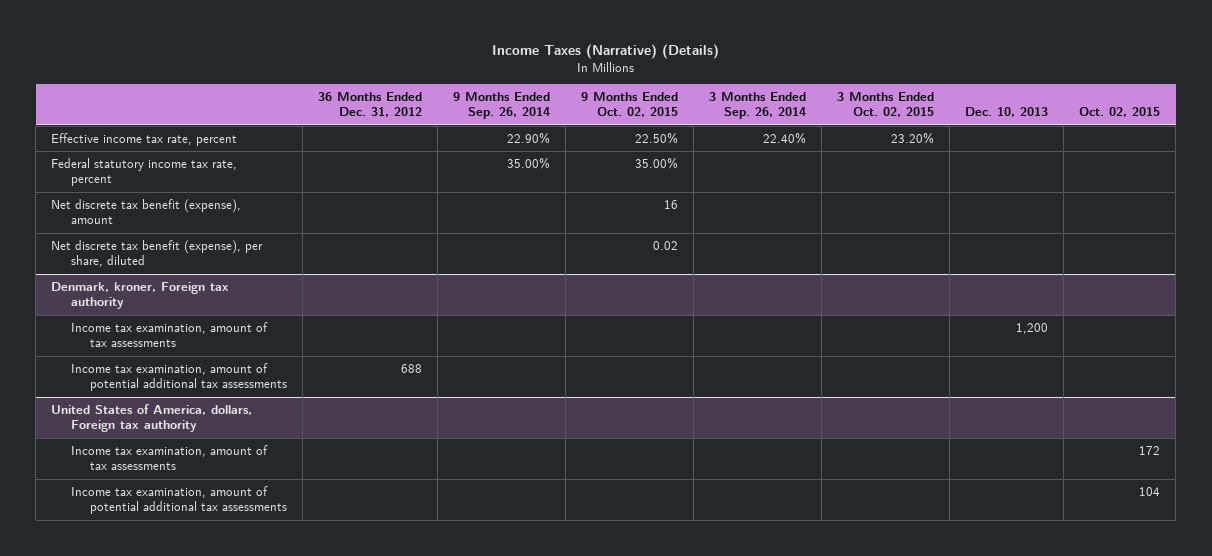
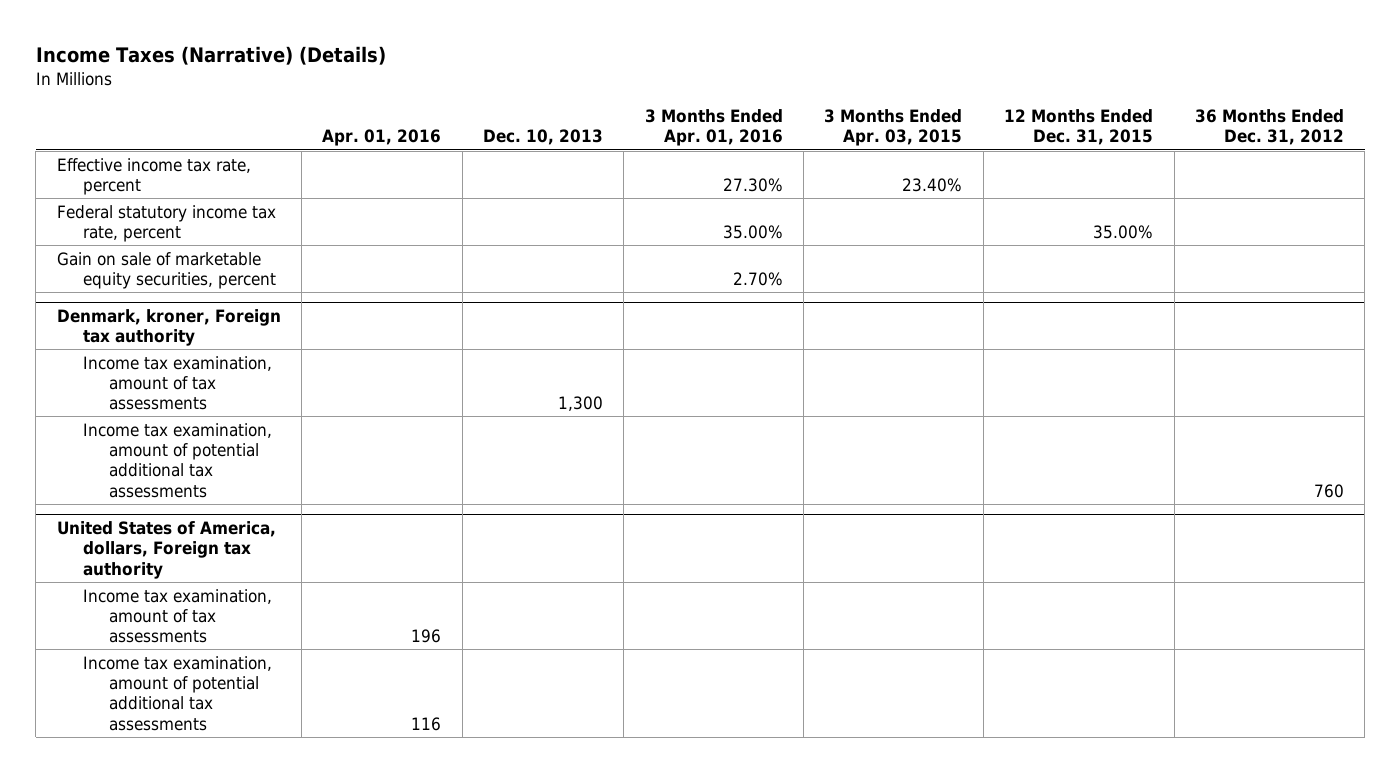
[452,91,550,120] 9 Months Ended Sep. 26, 2014 -> none
[581,91,679,118] 9 Months Ended Oct. 02, 2015 -> none
[709,91,807,120] 3 Months Ended Sep. 26, 2014 -> none
[837,91,935,118] 3 Months Ended Oct. 02, 2015 -> none
[1079,107,1161,118] Oct. 02, 2015 -> none
none -> [322,129,442,147] Apr. 01, 2016
none -> [644,109,783,147] 3 Months Ended Apr. 01, 2016
none -> [824,109,963,147] 3 Months Ended Apr. 03, 2015
none -> [1004,109,1154,146] 12 Months Ended Dec. 31, 2015
[51,198,242,225] Net discrete tax benefit (expense), amount -> none
[51,239,264,268] Net discrete tax benefit (expense), per share, diluted -> none
none -> [56,251,276,289] Gain on sale of marketable equity securities, percent
[1016,322,1049,334] 1,200 -> [557,396,603,412] 1,300
[400,363,422,373] 688 -> [1313,483,1344,498] 760

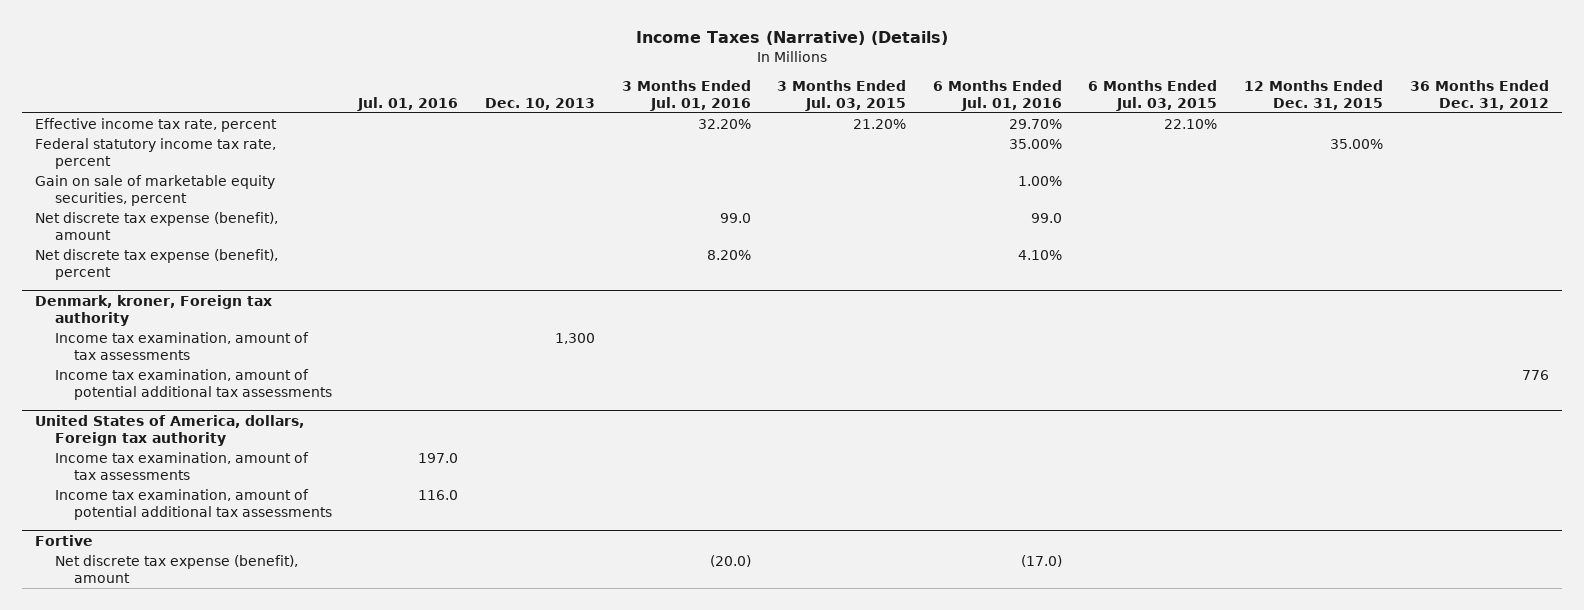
[322,129,442,147] Apr. 01, 2016 -> none
[644,109,783,147] 3 Months Ended Apr. 01, 2016 -> none
[824,109,963,147] 3 Months Ended Apr. 03, 2015 -> none
none -> [357,96,459,111] Jul. 01, 2016
none -> [621,79,751,111] 3 Months Ended Jul. 01, 2016
none -> [777,79,907,111] 3 Months Ended Jul. 03, 2015
none -> [932,79,1062,111] 6 Months Ended Jul. 01, 2016
none -> [1088,79,1218,111] 6 Months Ended Jul. 03, 2015
none -> [35,212,279,241] Net discrete tax expense (benefit), amount
none -> [35,249,279,281] Net discrete tax expense (benefit), percent
[1313,483,1344,498] 760 -> [1521,370,1549,381] 776
none -> [35,534,94,546] Fortive
none -> [54,555,298,584] Net discrete tax expense (benefit), amount

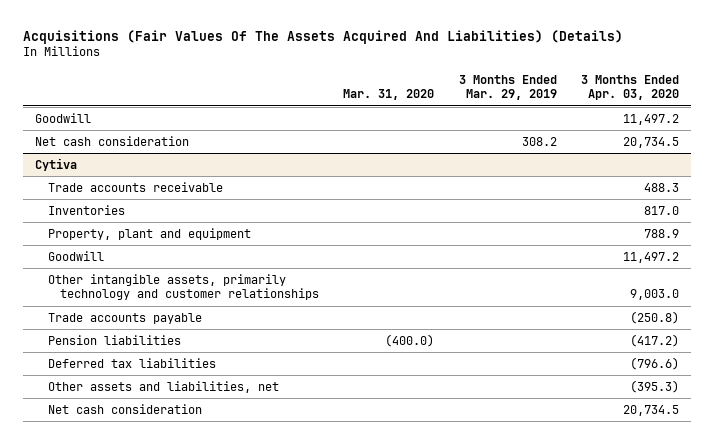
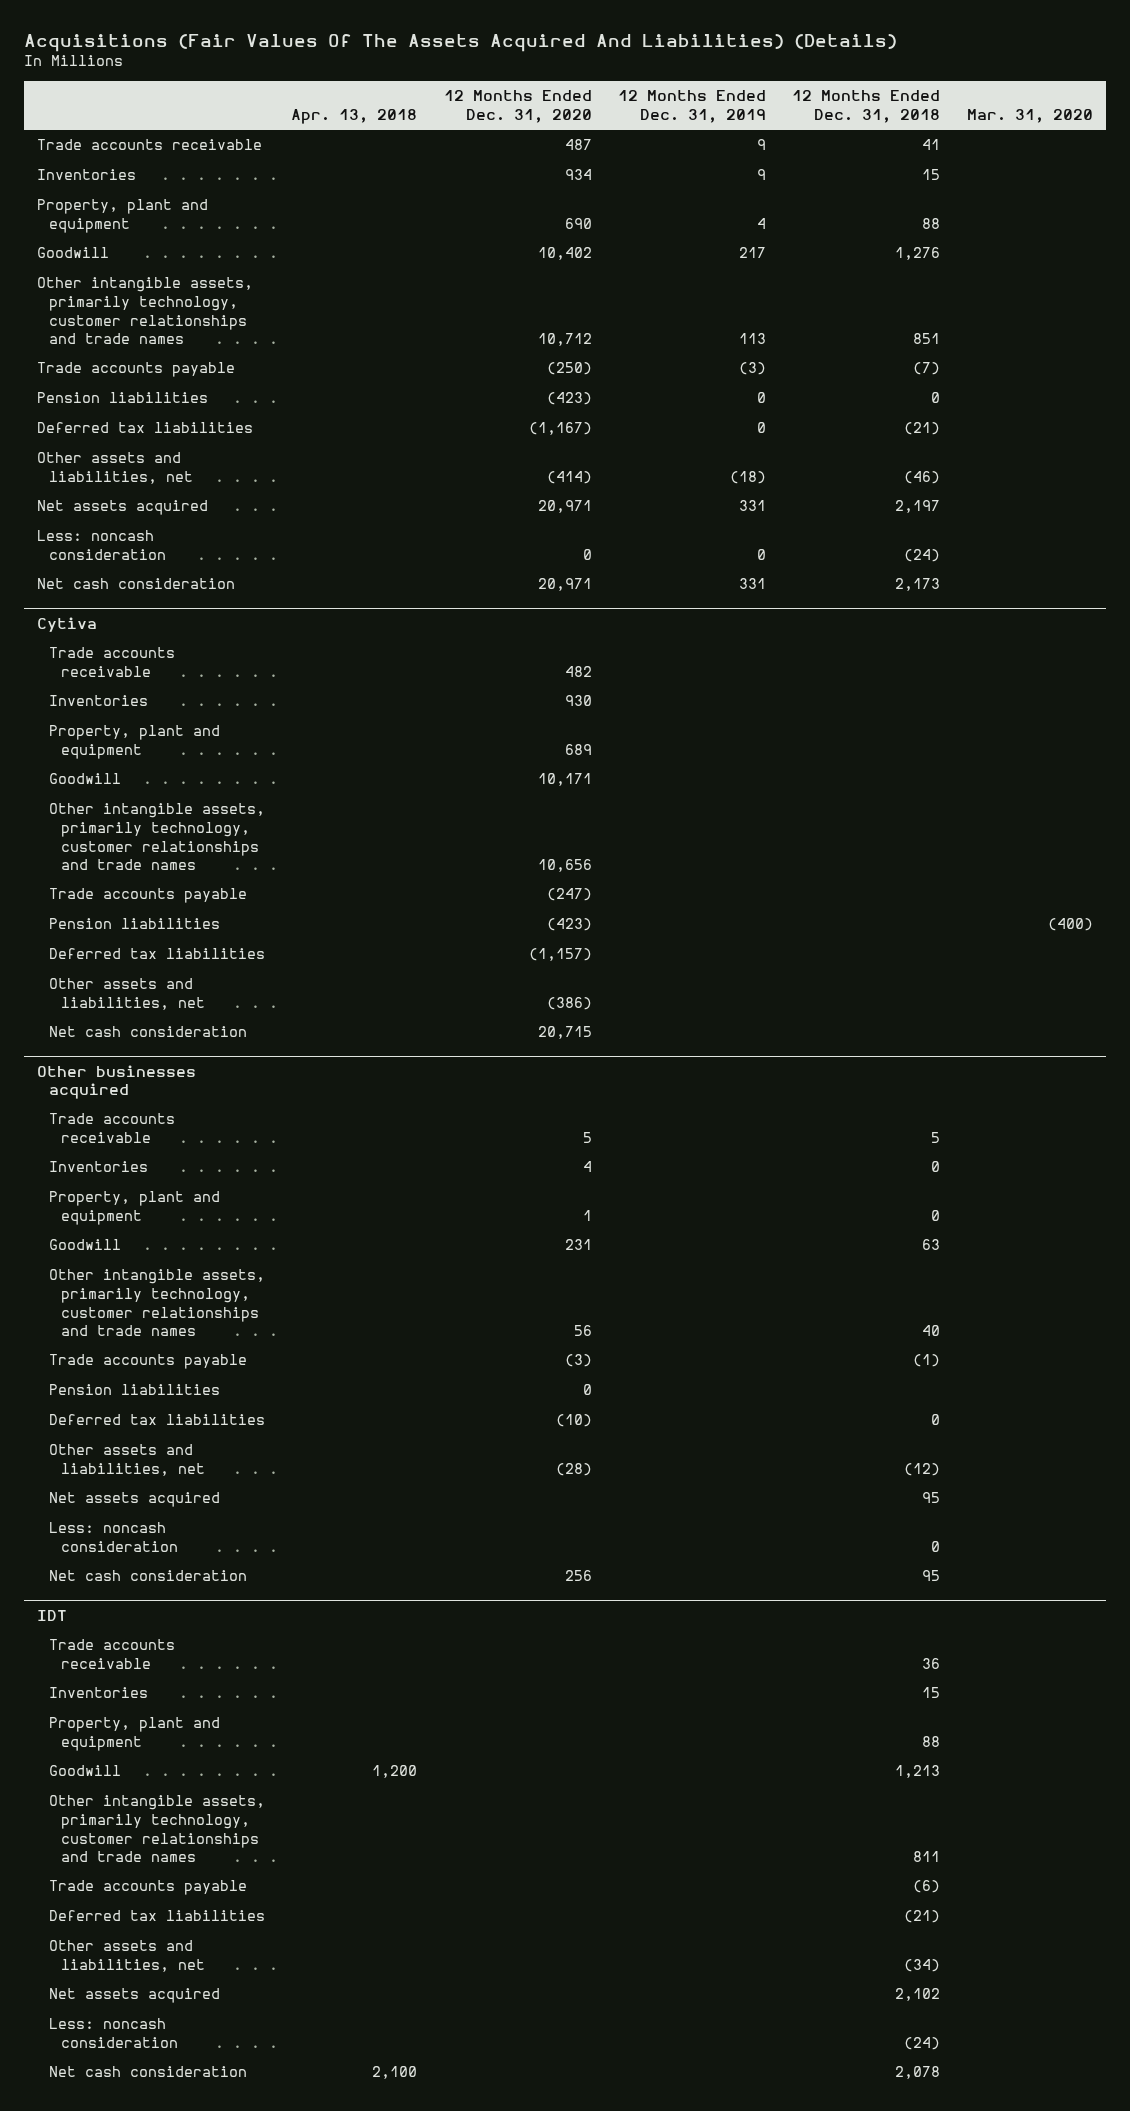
[458,74,557,101] 3 Months Ended Mar. 29, 2019 -> none
[581,74,680,101] 3 Months Ended Apr. 03, 2020 -> none
none -> [291,108,418,124] Apr. 13, 2018
none -> [443,90,592,123] 12 Months Ended Dec. 31, 2020
none -> [618,90,767,123] 12 Months Ended Dec. 31, 2019
none -> [792,90,941,123] 12 Months Ended Dec. 31, 2018
none -> [36,139,262,151] Trade accounts receivable
none -> [36,169,136,181] Inventories
none -> [36,199,208,233] Property, plant and equipment
none -> [36,277,253,345] Other intangible assets, primarily technology, customer relationships and trade names
none -> [36,362,235,378] Trade accounts payable
none -> [36,392,208,404] Pension liabilities
none -> [36,422,253,434] Deferred tax liabilities
none -> [36,452,194,484] Other assets and liabilities, net
none -> [36,500,208,516] Net assets acquired
none -> [36,530,167,560] Less: noncash consideration
[47,273,320,301] Other intangible assets, primarily technology and customer relationships -> [49,803,266,871] Other intangible assets, primarily technology, customer relationships and trade names
[385,333,435,347] (400.0) -> [1047,918,1093,932] (400)
none -> [36,1064,196,1100] Other businesses acquired
none -> [49,1113,176,1143] Trade accounts receivable
none -> [49,1161,149,1173] Inventories
none -> [49,1191,221,1225] Property, plant and equipment
none -> [49,1239,122,1251] Goodwill
none -> [49,1269,266,1337] Other intangible assets, primarily technology, customer relationships and trade names
none -> [49,1354,248,1370] Trade accounts payable
none -> [49,1384,221,1396] Pension liabilities
none -> [49,1414,266,1426] Deferred tax liabilities
none -> [49,1444,206,1476] Other assets and liabilities, net
none -> [49,1492,221,1508] Net assets acquired
none -> [49,1522,179,1552] Less: noncash consideration
none -> [49,1570,248,1582] Net cash consideration
none -> [36,1609,67,1621] IDT
none -> [49,1639,176,1669] Trade accounts receivable
none -> [49,1687,149,1699] Inventories
none -> [49,1717,221,1751] Property, plant and equipment
none -> [49,1765,122,1777] Goodwill
none -> [49,1795,266,1863] Other intangible assets, primarily technology, customer relationships and trade names
none -> [49,1880,248,1896] Trade accounts payable
none -> [49,1910,266,1922] Deferred tax liabilities
none -> [49,1940,206,1972] Other assets and liabilities, net
none -> [49,1988,221,2004] Net assets acquired
none -> [49,2018,179,2048] Less: noncash consideration
none -> [49,2066,248,2078] Net cash consideration

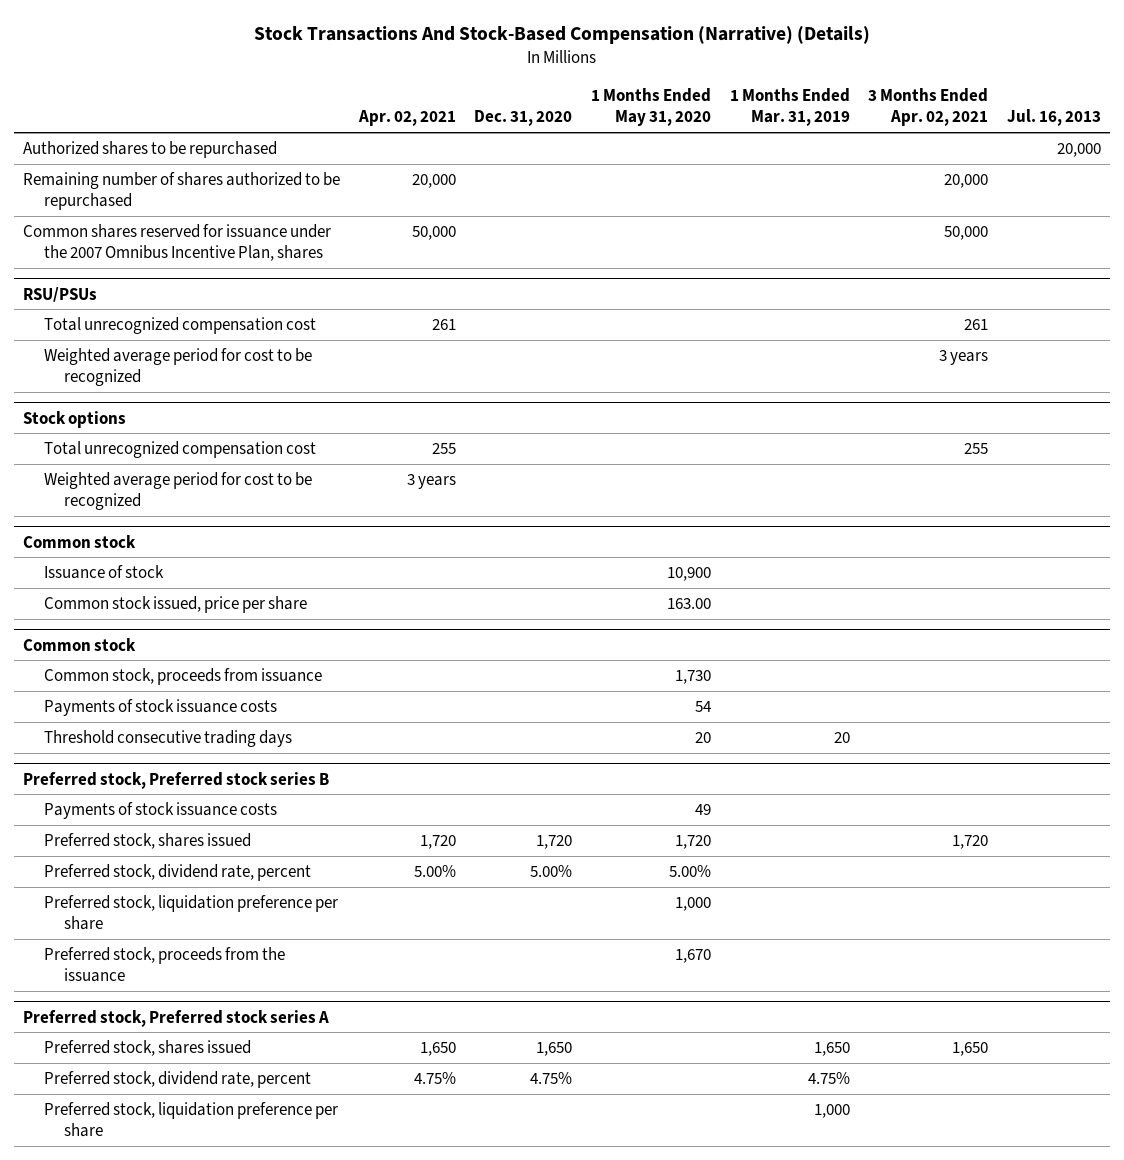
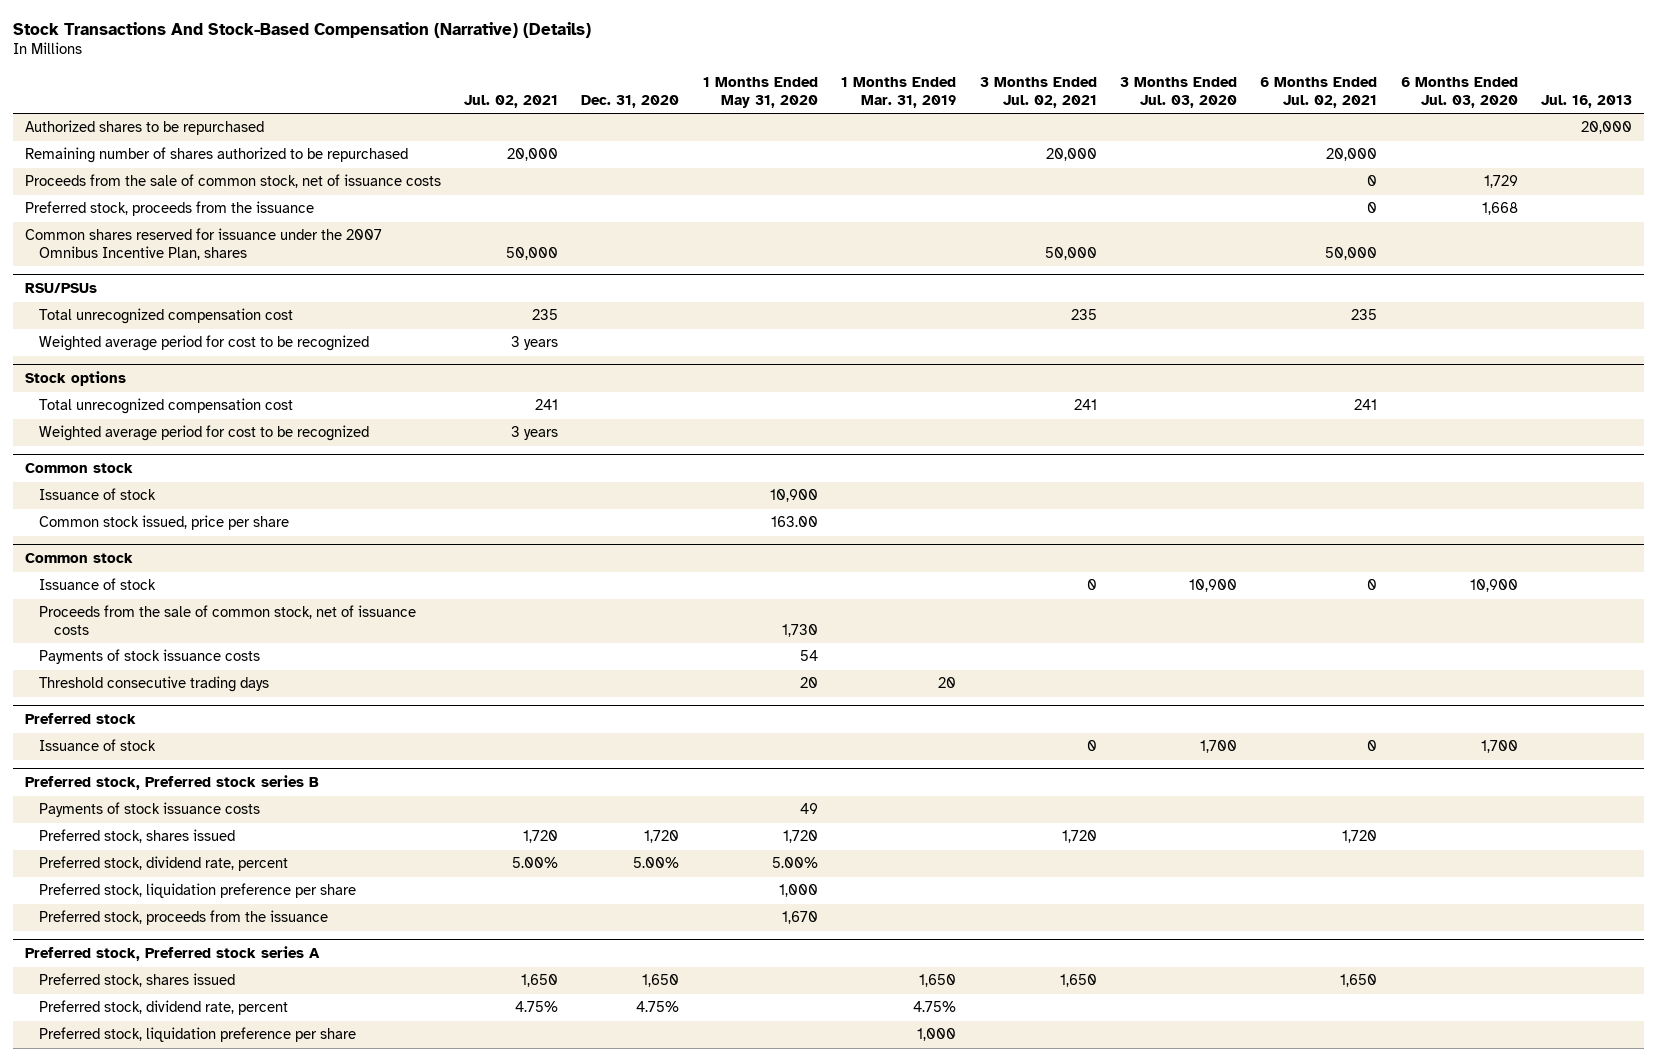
[357,110,456,127] Apr. 02, 2021 -> none
[868,88,989,127] 3 Months Ended Apr. 02, 2021 -> none
none -> [463,94,558,108] Jul. 02, 2021
none -> [979,76,1097,108] 3 Months Ended Jul. 02, 2021
none -> [1119,76,1237,108] 3 Months Ended Jul. 03, 2020
none -> [1260,76,1378,108] 6 Months Ended Jul. 02, 2021
none -> [1400,76,1518,108] 6 Months Ended Jul. 03, 2020
none -> [24,174,441,189] Proceeds from the sale of common stock, net of issuance costs
none -> [24,201,314,217] Preferred stock, proceeds from the issuance
none -> [39,578,157,591] Issuance of stock
[43,668,322,686] Common stock, proceeds from issuance -> [39,605,417,635] Proceeds from the sale of common stock, net of issuance costs
none -> [24,713,136,725] Preferred stock
none -> [39,739,157,752] Issuance of stock

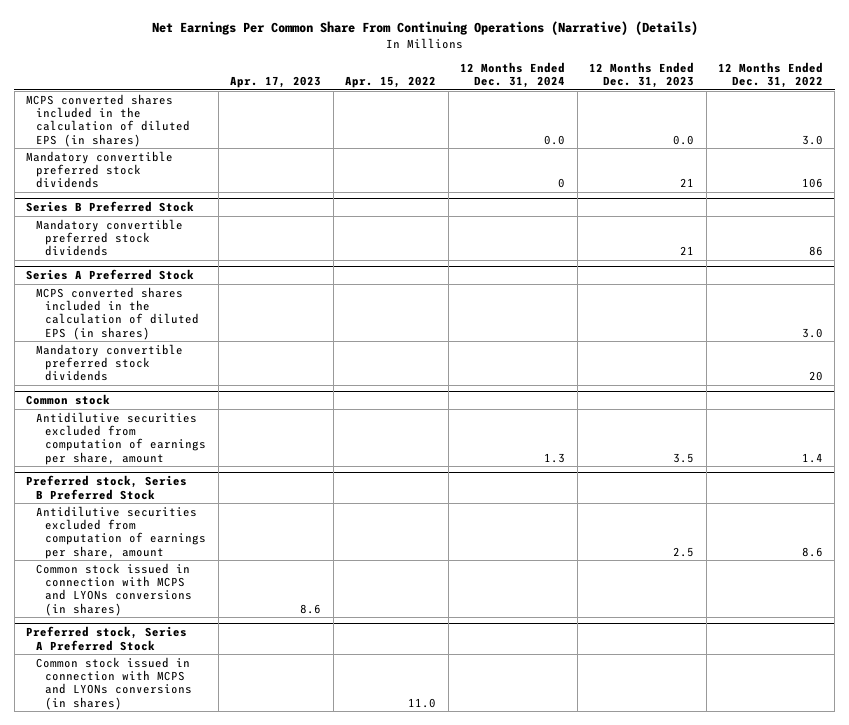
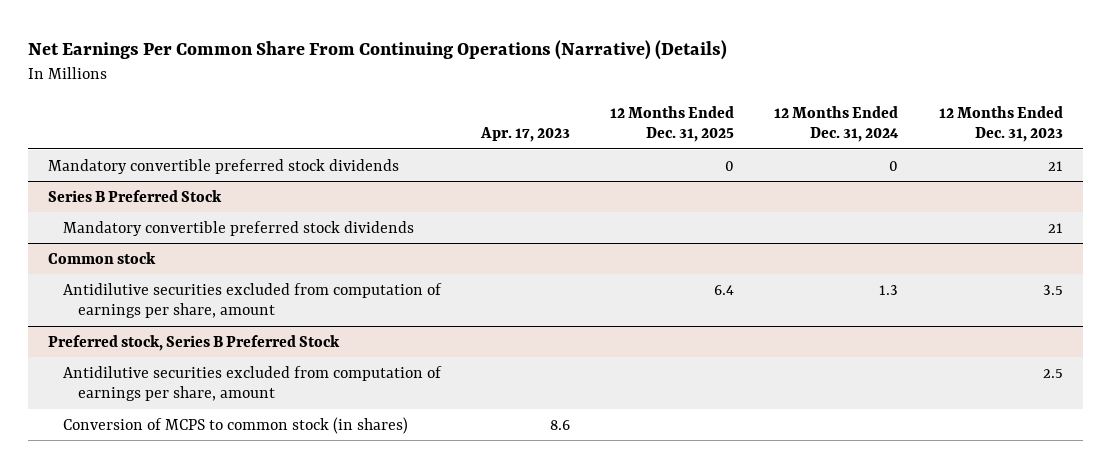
[345,76,437,89] Apr. 15, 2022 -> none
[717,61,823,89] 12 Months Ended Dec. 31, 2022 -> none
none -> [610,105,735,143] 12 Months Ended Dec. 31, 2025
[26,93,190,147] MCPS converted shares included in the calculation of diluted EPS (in shares) -> none
[26,269,195,281] Series A Preferred Stock -> none
[35,286,200,340] MCPS converted shares included in the calculation of diluted EPS (in shares) -> none
[35,343,183,382] Mandatory convertible preferred stock dividends -> none
[26,626,188,651] Preferred stock, Series A Preferred Stock -> none
[35,656,193,710] Common stock issued in connection with MCPS and LYONs conversions (in shares) -> none
[35,562,193,616] Common stock issued in connection with MCPS and LYONs conversions (in shares) -> [62,416,408,434] Conversion of MCPS to common stock (in shares)

